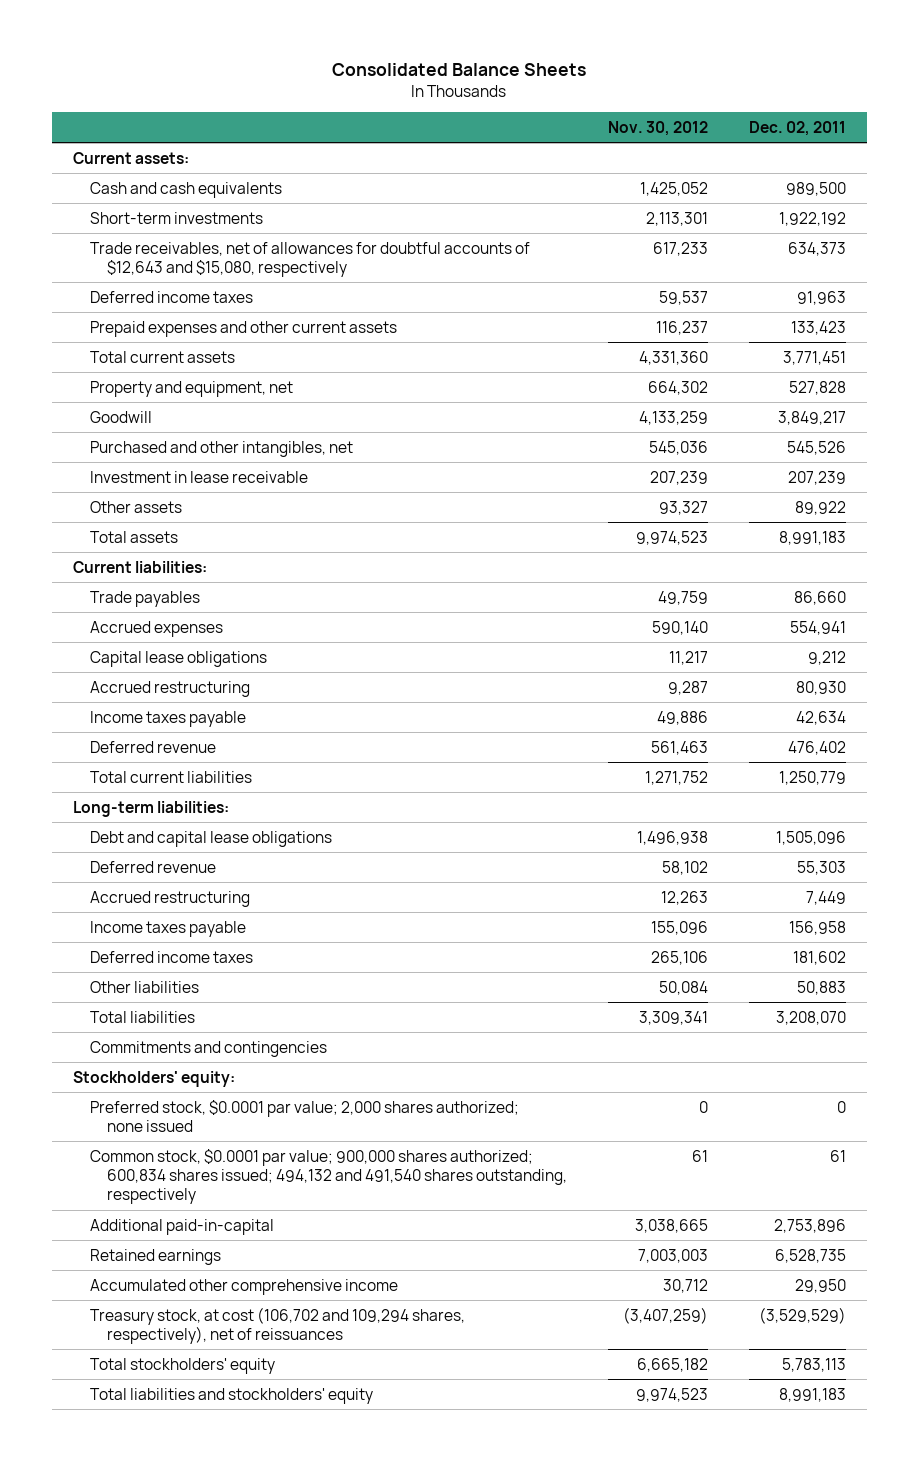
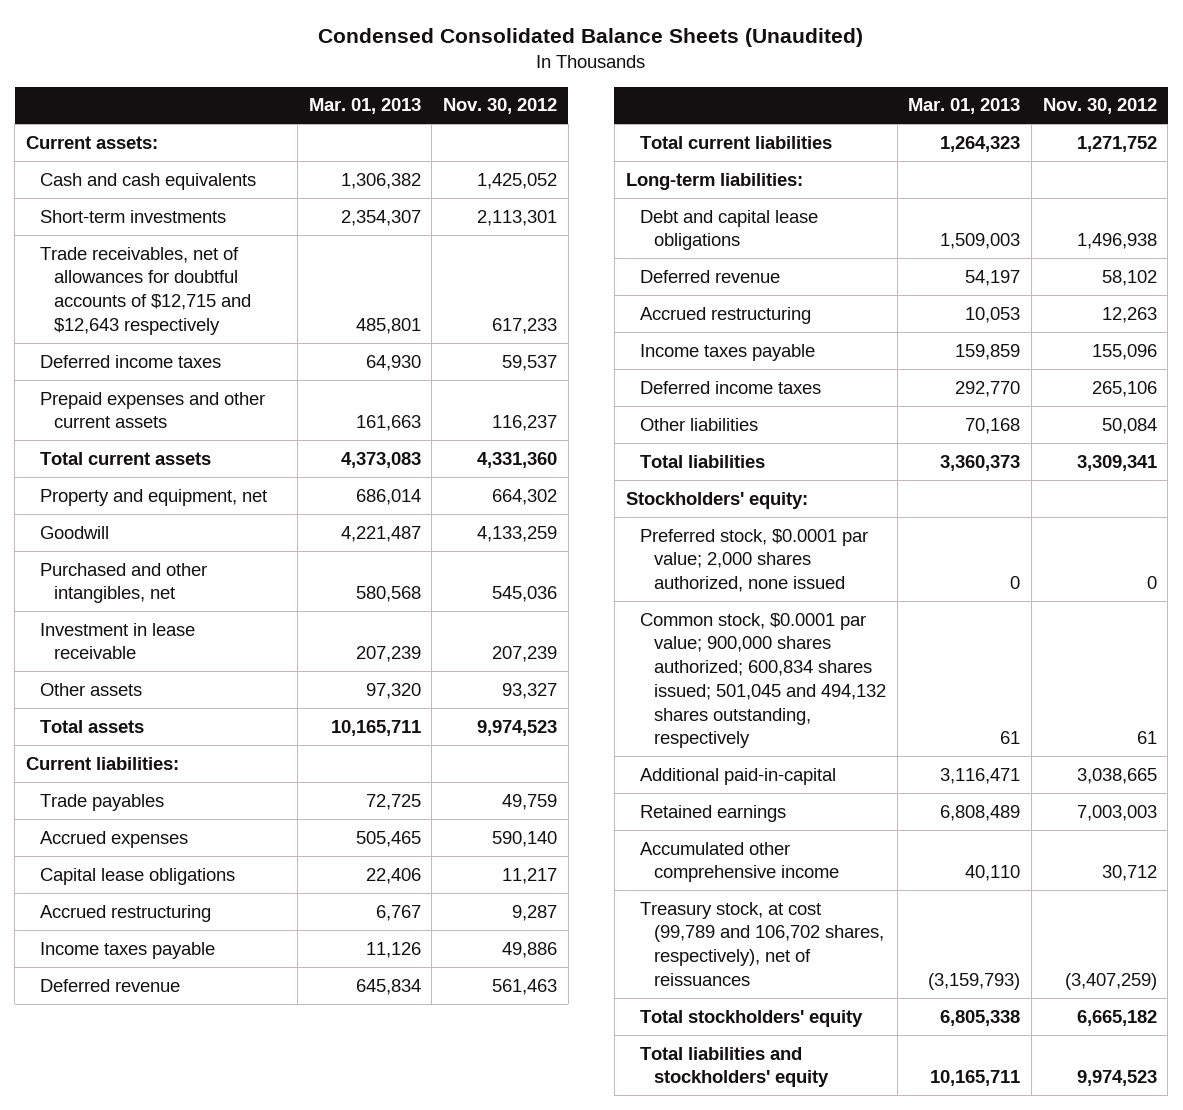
[332,63,587,77] Consolidated Balance Sheets -> [318,28,864,48] Condensed Consolidated Balance Sheets (Unaudited)
[749,120,847,136] Dec. 02, 2011 -> none
none -> [308,98,421,115] Mar. 01, 2013
[90,241,531,278] Trade receivables, net of allowances for doubtful accounts of $12,643 and $15,080, respectively -> [40,246,252,335] Trade receivables, net of allowances for doubtful accounts of $12,715 and $12,643 respectively
[90,1040,328,1057] Commitments and contingencies -> none
[90,1099,520,1133] Preferred stock, $0.0001 par value; 2,000 shares authorized; none issued -> [639,528,868,593] Preferred stock, $0.0001 par value; 2,000 shares authorized, none issued
[90,1148,568,1205] Common stock, $0.0001 par value; 900,000 shares authorized; 600,834 shares issued; 494,132 and 491,540 shares outstanding, respectively -> [639,612,887,749] Common stock, $0.0001 par value; 900,000 shares authorized; 600,834 shares issued; 501,045 and 494,132 shares outstanding, respectively
[90,1306,466,1345] Treasury stock, at cost (106,702 and 109,294 shares, respectively), net of reissuances -> [639,901,885,986] Treasury stock, at cost (99,789 and 106,702 shares, respectively), net of reissuances

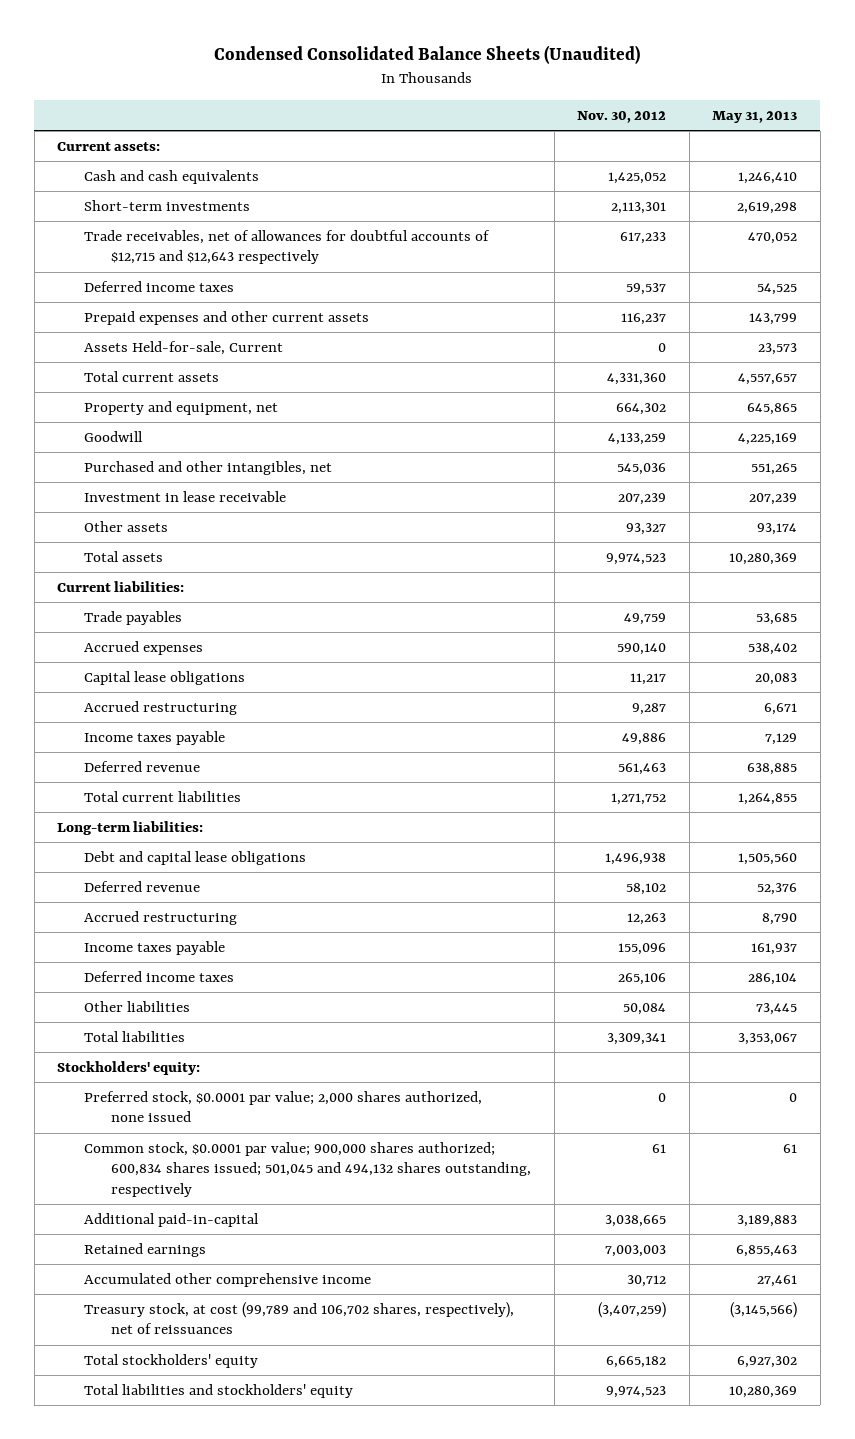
[308,98,421,115] Mar. 01, 2013 -> none
none -> [712,110,798,123] May 31, 2013
none -> [84,340,284,355] Assets Held-for-sale, Current

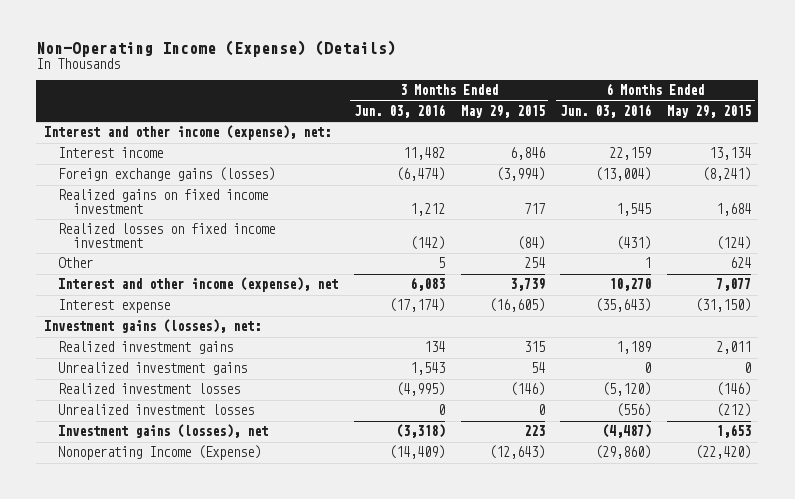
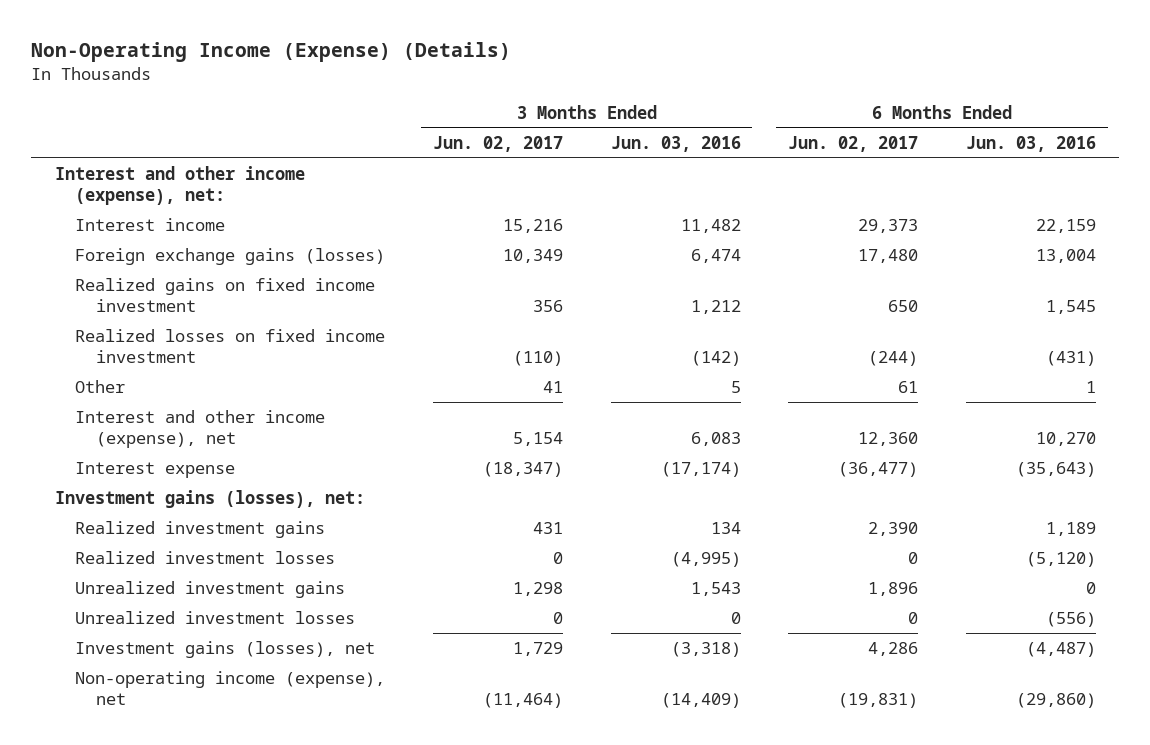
[460,105,545,119] May 29, 2015 -> none
[666,105,751,119] May 29, 2015 -> none
none -> [433,135,564,152] Jun. 02, 2017
none -> [788,135,919,152] Jun. 02, 2017
[396,167,446,182] (6,474) -> [690,249,741,264] 6,474
[595,167,652,182] (13,004) -> [1035,249,1096,264] 13,004
[58,362,248,376] Unrealized investment gains -> [75,581,346,599] Unrealized investment gains
[58,445,262,461] Nonoperating Income (Expense) -> [75,671,386,705] Non-operating income (expense), net

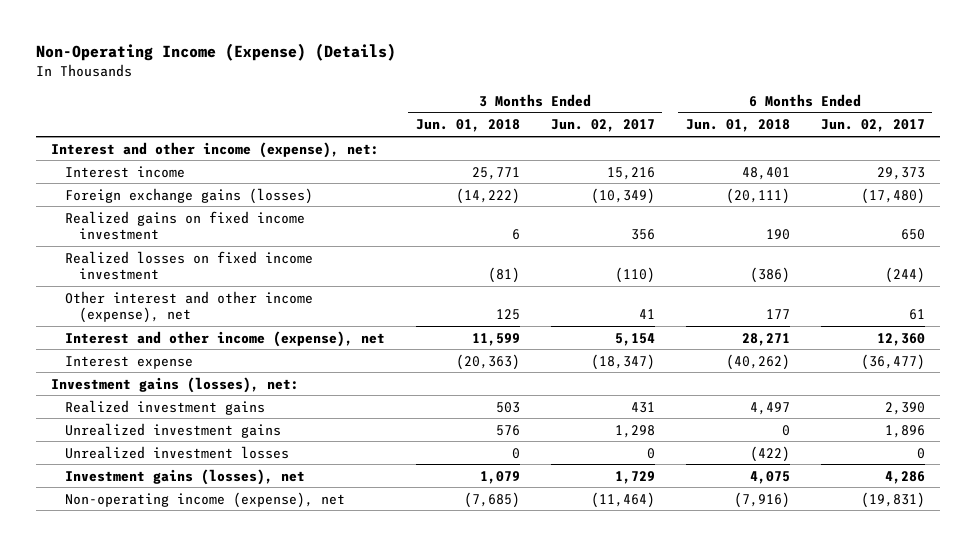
[610,135,741,152] Jun. 03, 2016 -> none
[965,135,1096,152] Jun. 03, 2016 -> none
none -> [415,119,520,133] Jun. 01, 2018
none -> [685,119,790,133] Jun. 01, 2018
[503,249,564,264] 10,349 -> [590,187,655,204] (10,349)
[858,249,919,264] 17,480 -> [860,187,925,204] (17,480)
[75,380,126,394] Other -> [64,290,313,323] Other interest and other income (expense), net
[75,551,336,565] Realized investment losses -> none

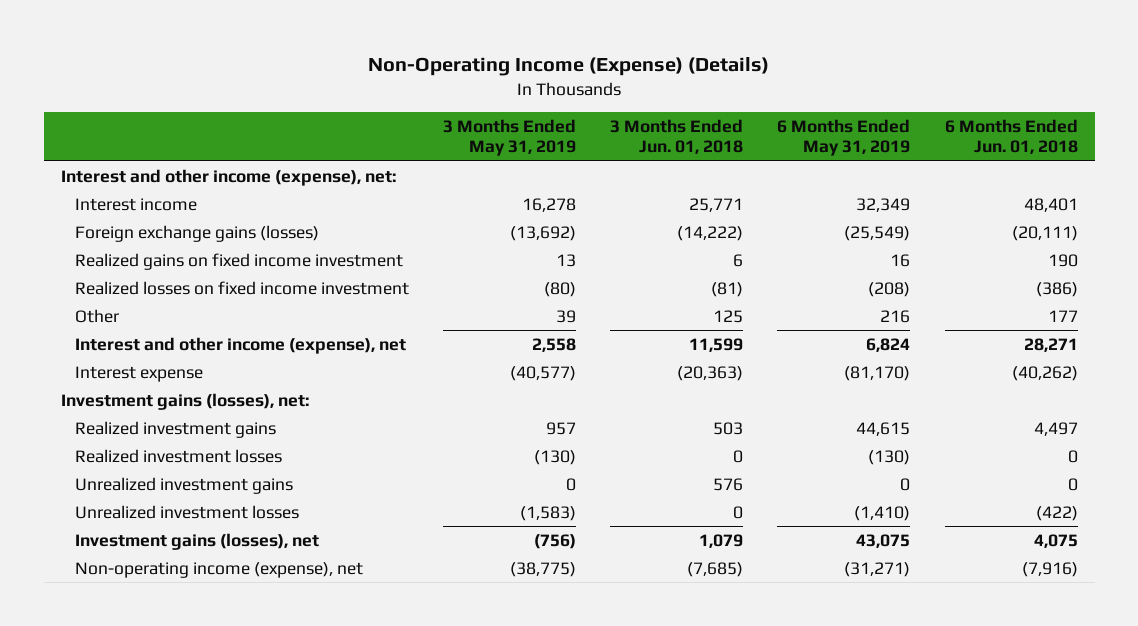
[550,119,655,133] Jun. 02, 2017 -> none
[820,119,925,133] Jun. 02, 2017 -> none
none -> [442,118,576,157] 3 Months Ended May 31, 2019
none -> [777,118,911,157] 6 Months Ended May 31, 2019
[64,290,313,323] Other interest and other income (expense), net -> [74,308,119,323] Other
none -> [74,448,282,463] Realized investment losses

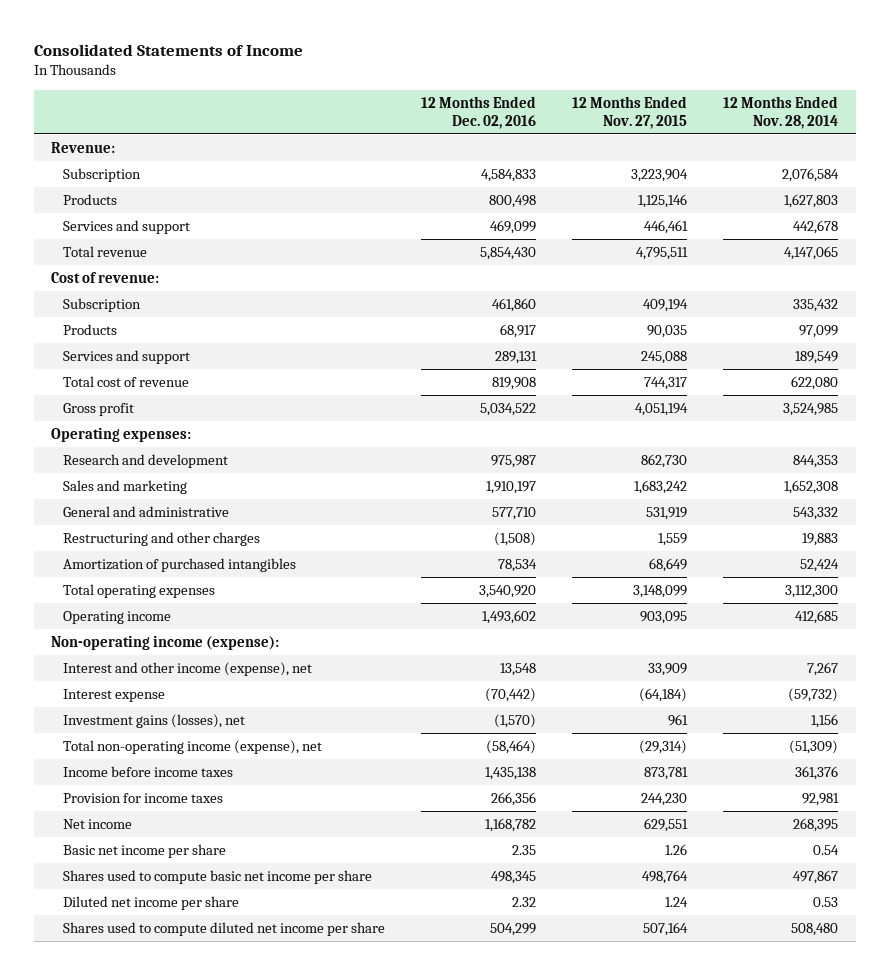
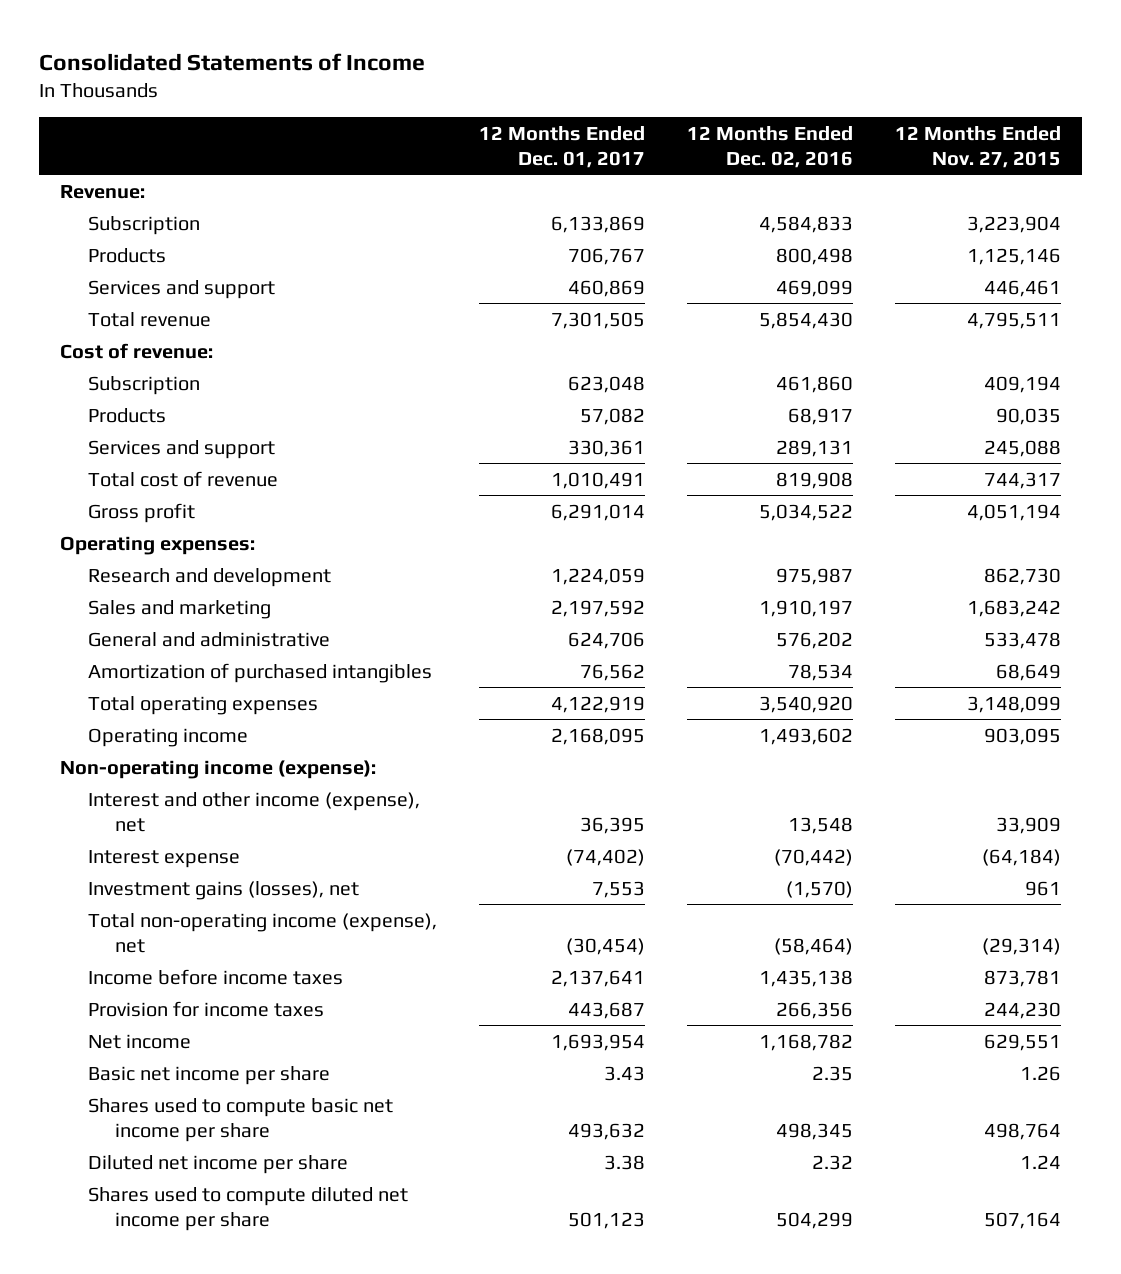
[722,95,838,129] 12 Months Ended Nov. 28, 2014 -> none
none -> [478,125,645,168] 12 Months Ended Dec. 01, 2017
[62,532,260,547] Restructuring and other charges -> none
[491,507,536,521] 577,710 -> [775,631,853,649] 576,202
[645,507,687,521] 531,919 -> [983,631,1061,649] 533,478

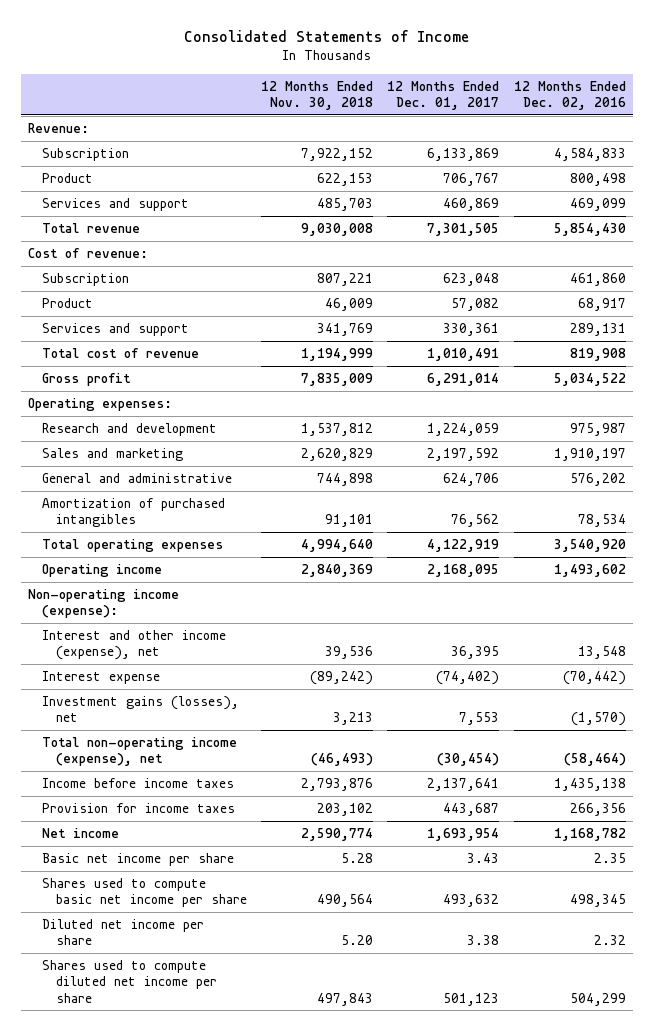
[894,125,1061,168] 12 Months Ended Nov. 27, 2015 -> none
none -> [261,80,374,111] 12 Months Ended Nov. 30, 2018
[87,247,166,263] Products -> [41,173,93,184] Product
[87,407,166,423] Products -> [41,298,93,309] Product

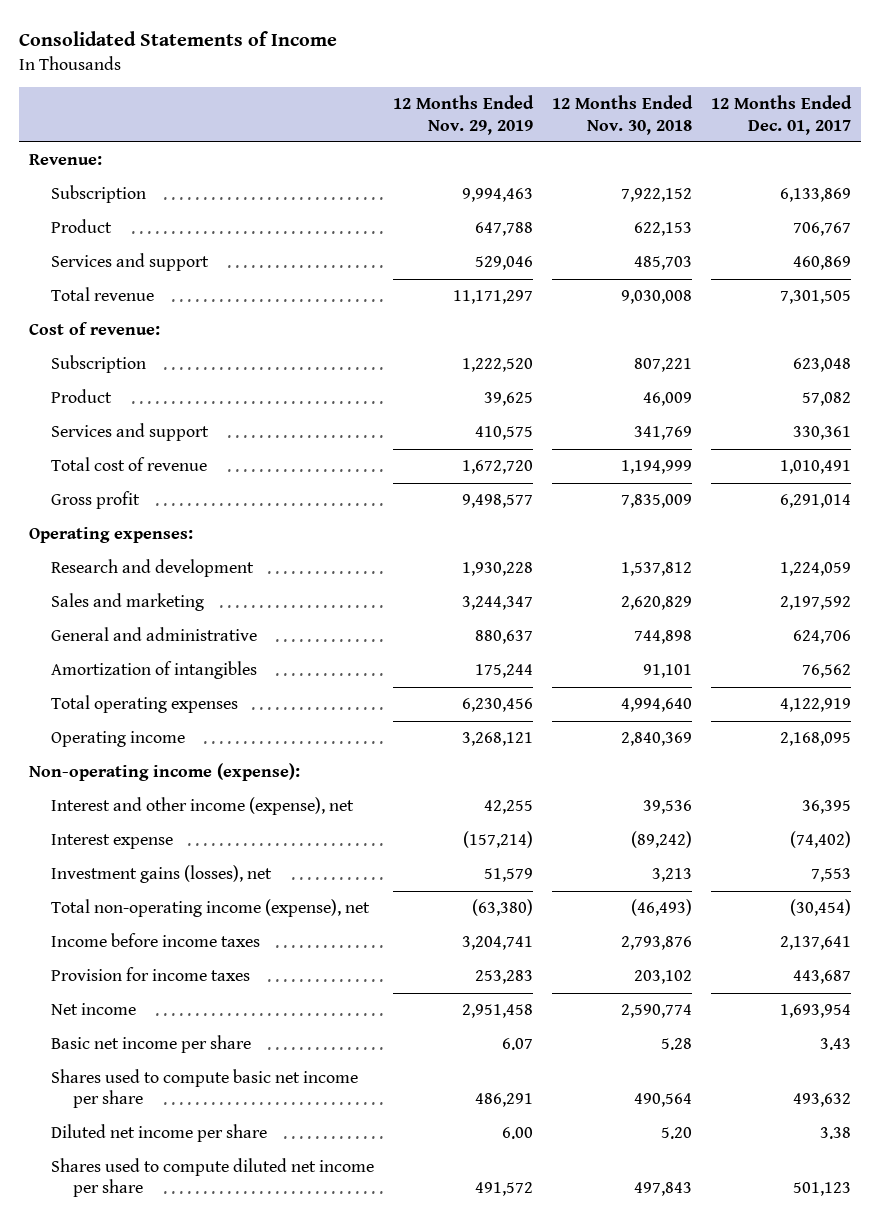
[513,80,626,111] 12 Months Ended Dec. 02, 2016 -> none
none -> [392,95,534,135] 12 Months Ended Nov. 29, 2019
[41,498,225,528] Amortization of purchased intangibles -> [50,661,257,680] Amortization of intangibles

